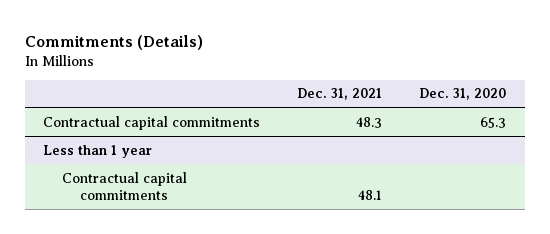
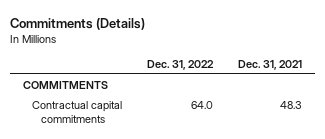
[419,88,507,101] Dec. 31, 2020 -> none
none -> [147,59,215,70] Dec. 31, 2022
none -> [22,81,108,90] COMMITMENTS
[43,144,153,158] Less than 1 year -> none
[61,171,187,200] Contractual capital commitments -> none

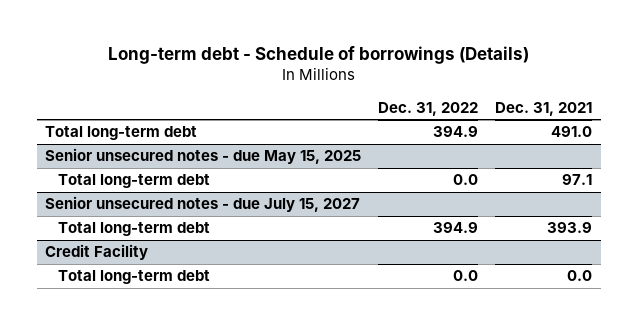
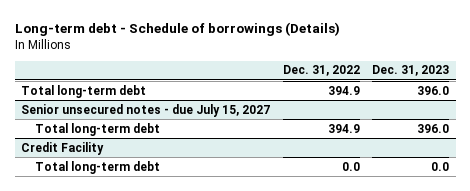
[495,101,593,116] Dec. 31, 2021 -> none
none -> [372,65,450,77] Dec. 31, 2023
[45,148,362,165] Senior unsecured notes - due May 15, 2025 -> none
[57,174,210,189] Total long-term debt -> none

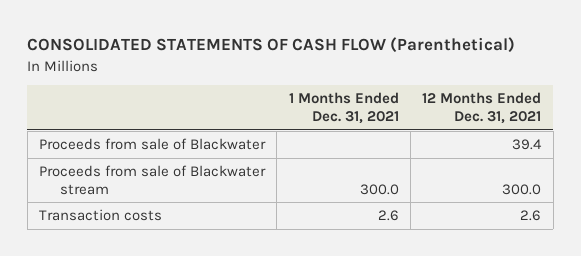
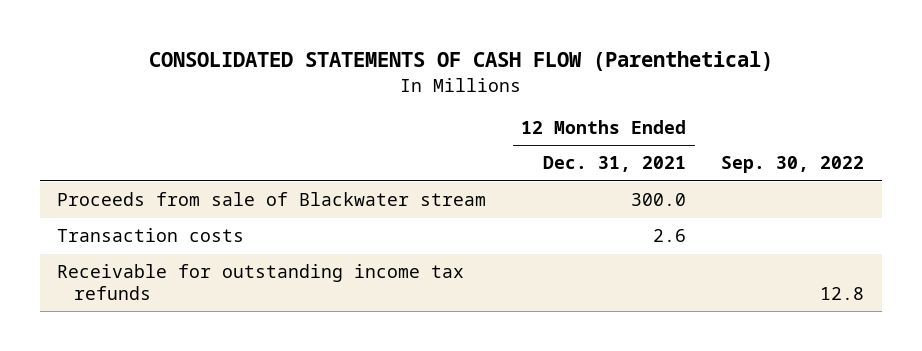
[288,92,399,125] 1 Months Ended Dec. 31, 2021 -> none
none -> [721,156,865,174] Sep. 30, 2022
[39,138,267,151] Proceeds from sale of Blackwater -> none
none -> [57,264,465,301] Receivable for outstanding income tax refunds

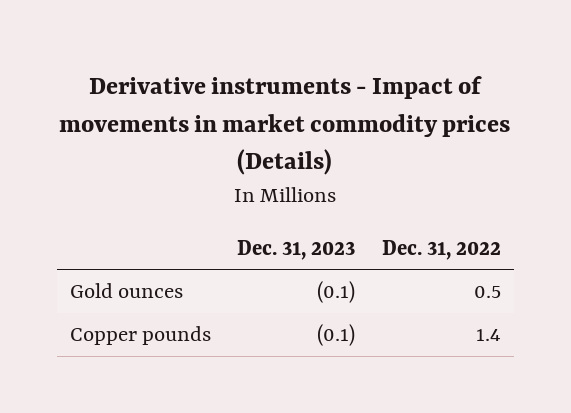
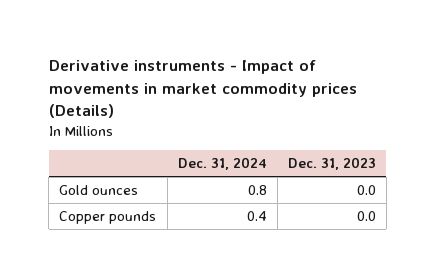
[381,239,501,260] Dec. 31, 2022 -> none
none -> [177,157,267,171] Dec. 31, 2024
[317,281,356,304] (0.1) -> [356,184,376,195] 0.0
[317,324,356,347] (0.1) -> [356,210,376,221] 0.0

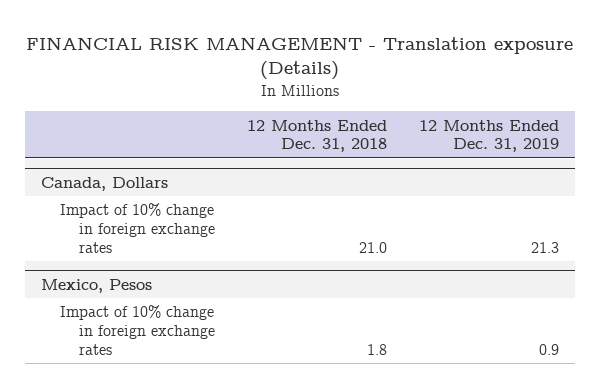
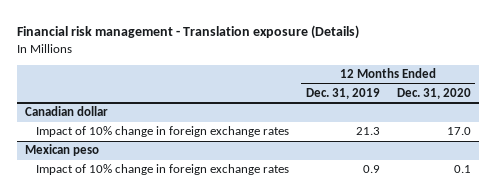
[26,36,574,81] FINANCIAL RISK MANAGEMENT - Translation exposure (Details) -> [16,25,359,40] Financial risk management - Translation exposure (Details)
[247,119,388,153] 12 Months Ended Dec. 31, 2018 -> none
none -> [396,87,471,99] Dec. 31, 2020
[41,176,169,191] Canada, Dollars -> [25,106,109,117] Canadian dollar
[41,278,153,293] Mexico, Pesos -> [25,144,100,157] Mexican peso

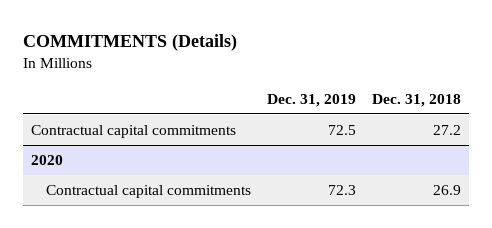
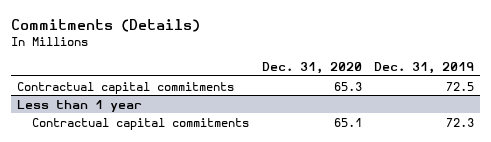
[23,34,238,52] COMMITMENTS (Details) -> [11,18,201,32] Commitments (Details)
[371,93,461,107] Dec. 31, 2018 -> none
none -> [261,62,362,75] Dec. 31, 2020
[31,155,64,166] 2020 -> [17,99,143,112] Less than 1 year

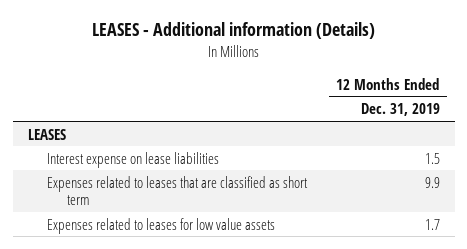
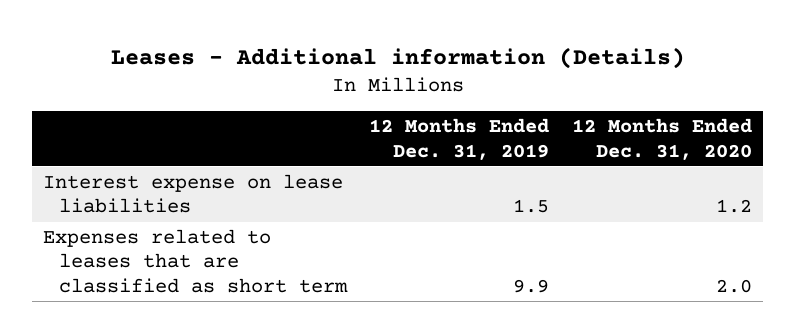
[91,22,375,40] LEASES - Additional information (Details) -> [110,46,685,69] Leases - Additional information (Details)
none -> [572,118,753,160] 12 Months Ended Dec. 31, 2020
[27,128,66,140] LEASES -> none
[47,217,276,234] Expenses related to leases for low value assets -> none

